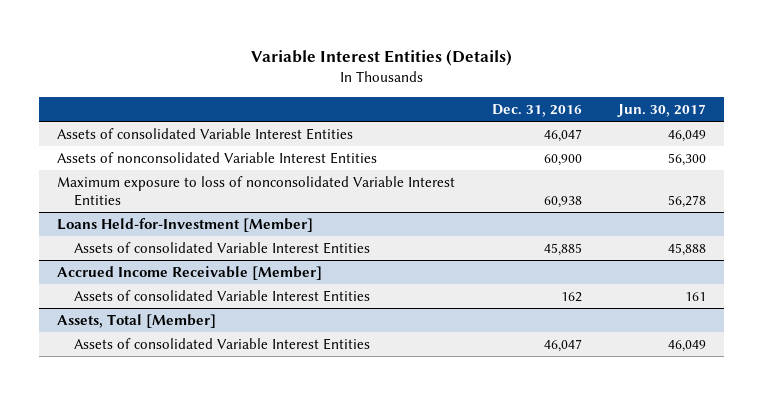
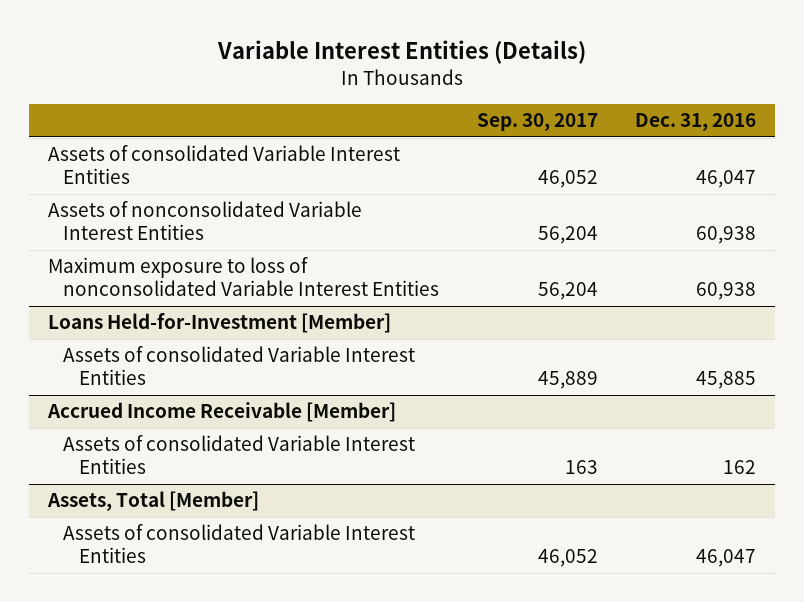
[617,103,707,117] Jun. 30, 2017 -> none
none -> [476,113,598,132] Sep. 30, 2017
[543,153,582,166] 60,900 -> [696,226,757,245] 60,938

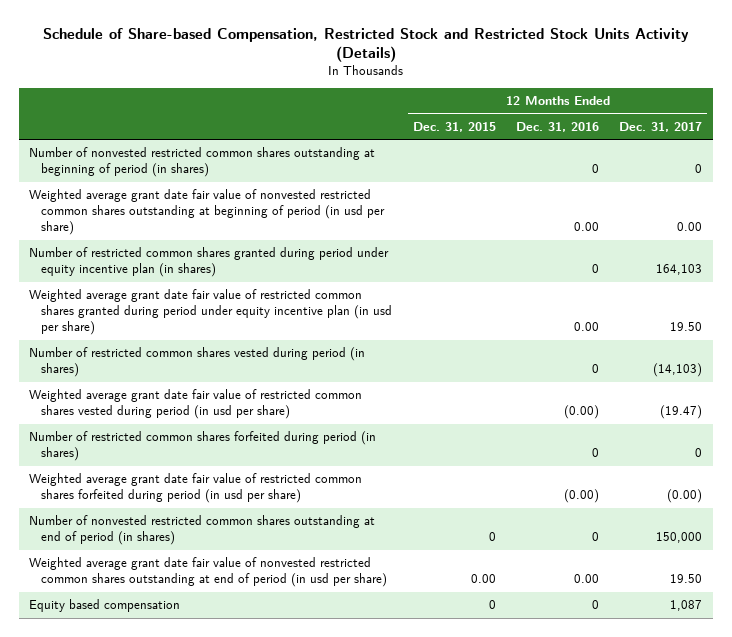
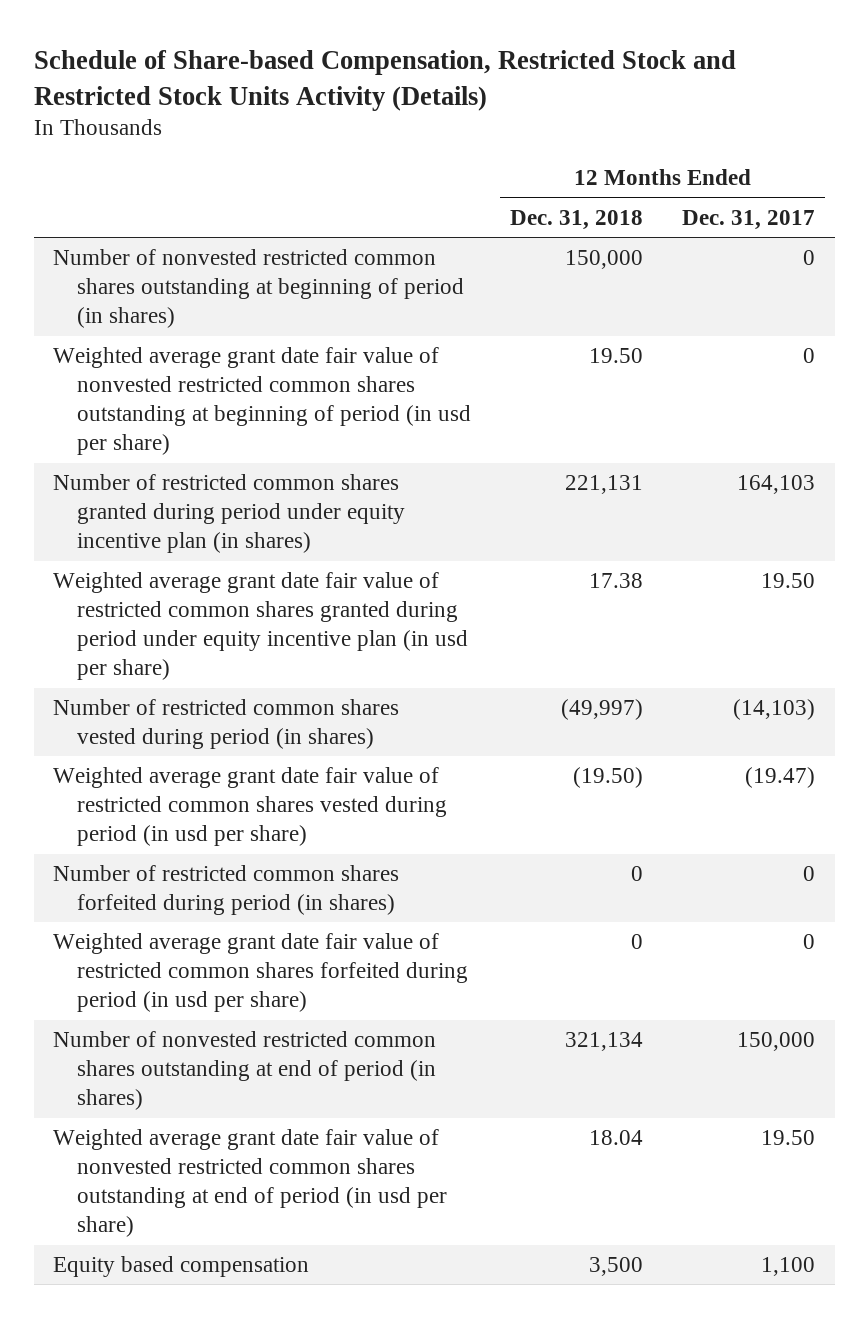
[412,121,496,132] Dec. 31, 2015 -> none
[516,121,600,132] Dec. 31, 2016 -> none
none -> [510,209,644,230] Dec. 31, 2018
[677,222,703,232] 0.00 -> [803,348,816,364] 0
[667,489,703,504] (0.00) -> [803,934,816,950] 0
[670,600,703,612] 1,087 -> [761,1257,816,1277] 1,100

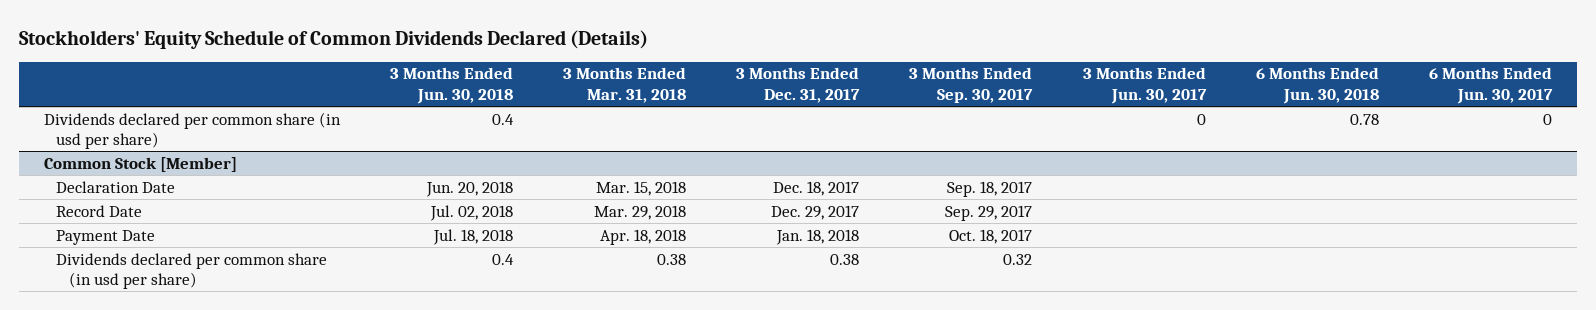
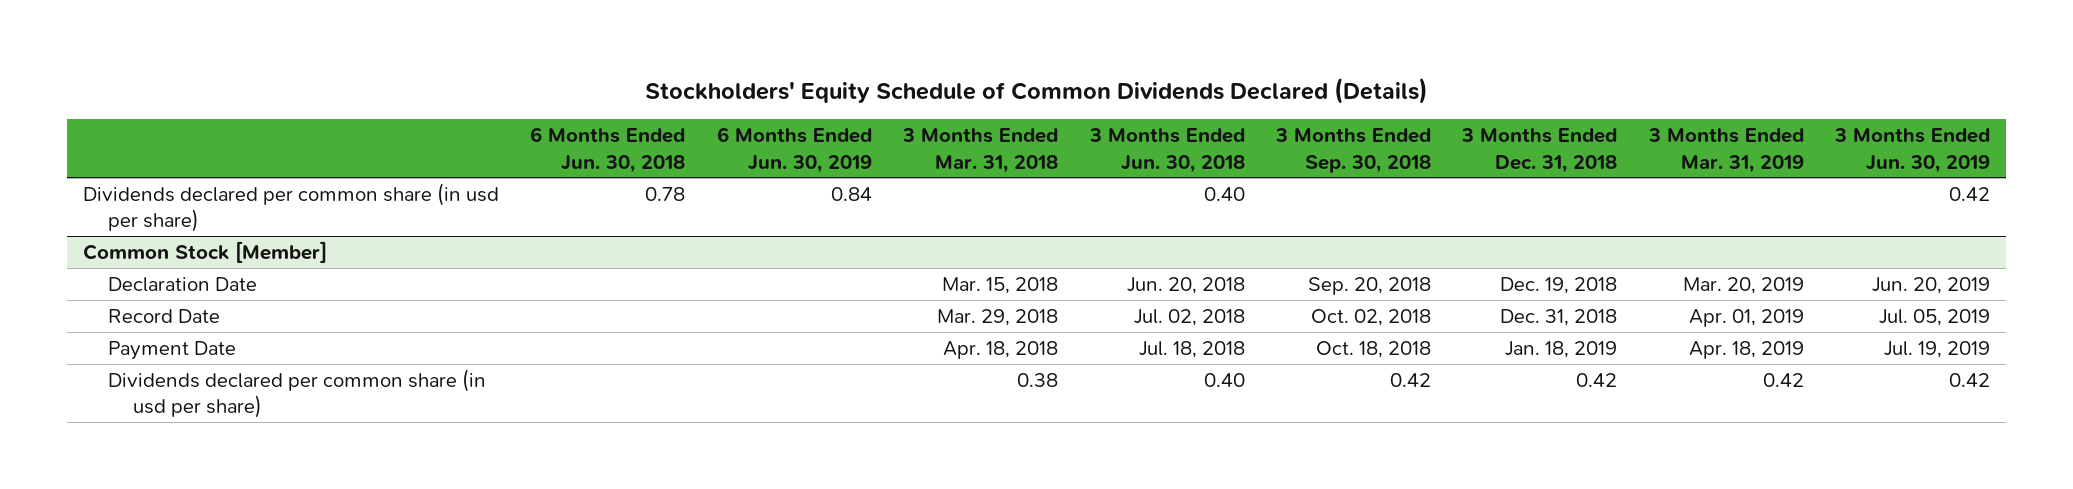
[736,67,861,103] 3 Months Ended Dec. 31, 2017 -> none
[909,67,1034,103] 3 Months Ended Sep. 30, 2017 -> none
[1082,67,1207,104] 3 Months Ended Jun. 30, 2017 -> none
[1428,67,1553,104] 6 Months Ended Jun. 30, 2017 -> none
none -> [716,127,872,173] 6 Months Ended Jun. 30, 2019
none -> [1275,128,1432,173] 3 Months Ended Sep. 30, 2018
none -> [1461,128,1618,173] 3 Months Ended Dec. 31, 2018
none -> [1647,128,1804,173] 3 Months Ended Mar. 31, 2019
none -> [1834,128,1991,173] 3 Months Ended Jun. 30, 2019
[492,113,515,125] 0.4 -> [1203,186,1245,201] 0.40
[492,253,515,265] 0.4 -> [1203,372,1245,387] 0.40

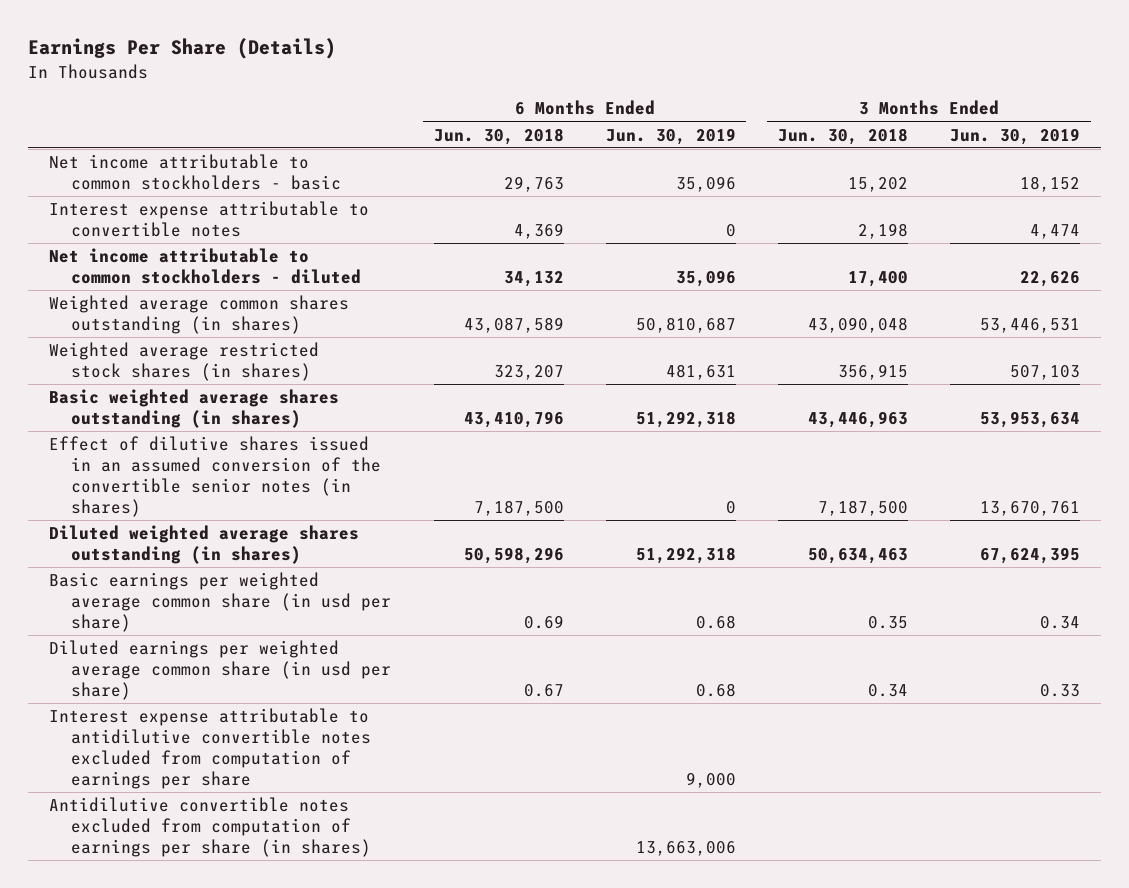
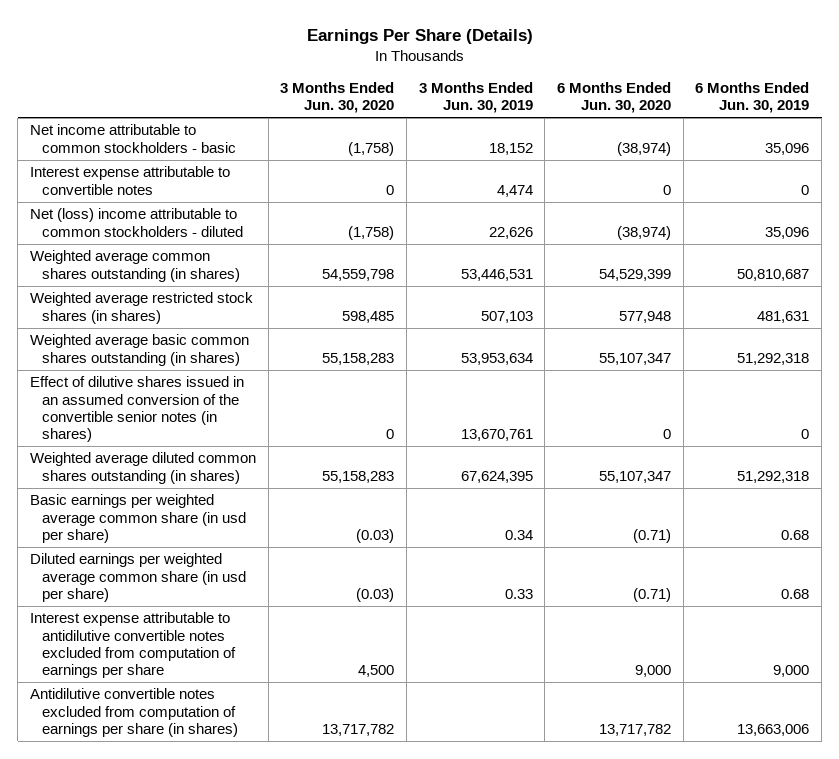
[433,127,564,145] Jun. 30, 2018 -> none
[777,127,908,145] Jun. 30, 2018 -> none
none -> [280,81,395,114] 3 Months Ended Jun. 30, 2020
none -> [557,81,672,114] 6 Months Ended Jun. 30, 2020
[48,248,362,285] Net income attributable to common stockholders - diluted -> [29,208,244,237] Net (loss) income attributable to common stockholders - diluted
[48,389,339,429] Basic weighted average shares outstanding (in shares) -> [29,334,249,366] Weighted average basic common shares outstanding (in shares)
[48,525,359,565] Diluted weighted average shares outstanding (in shares) -> [29,452,256,484] Weighted average diluted common shares outstanding (in shares)

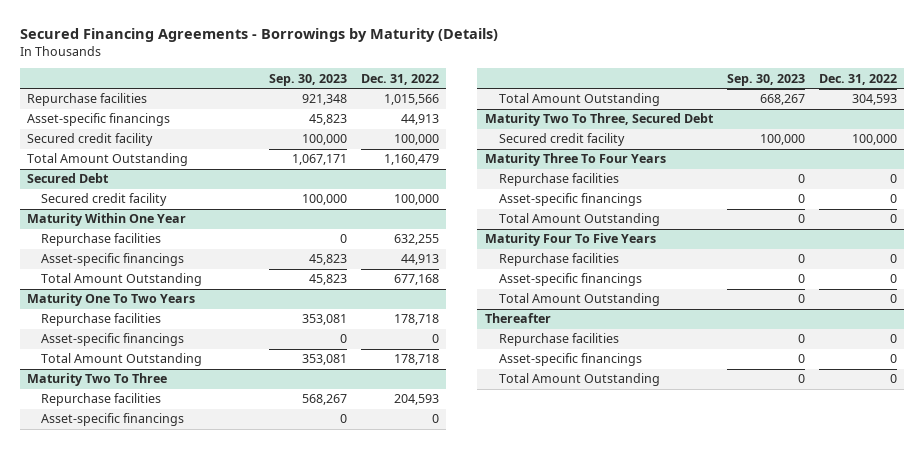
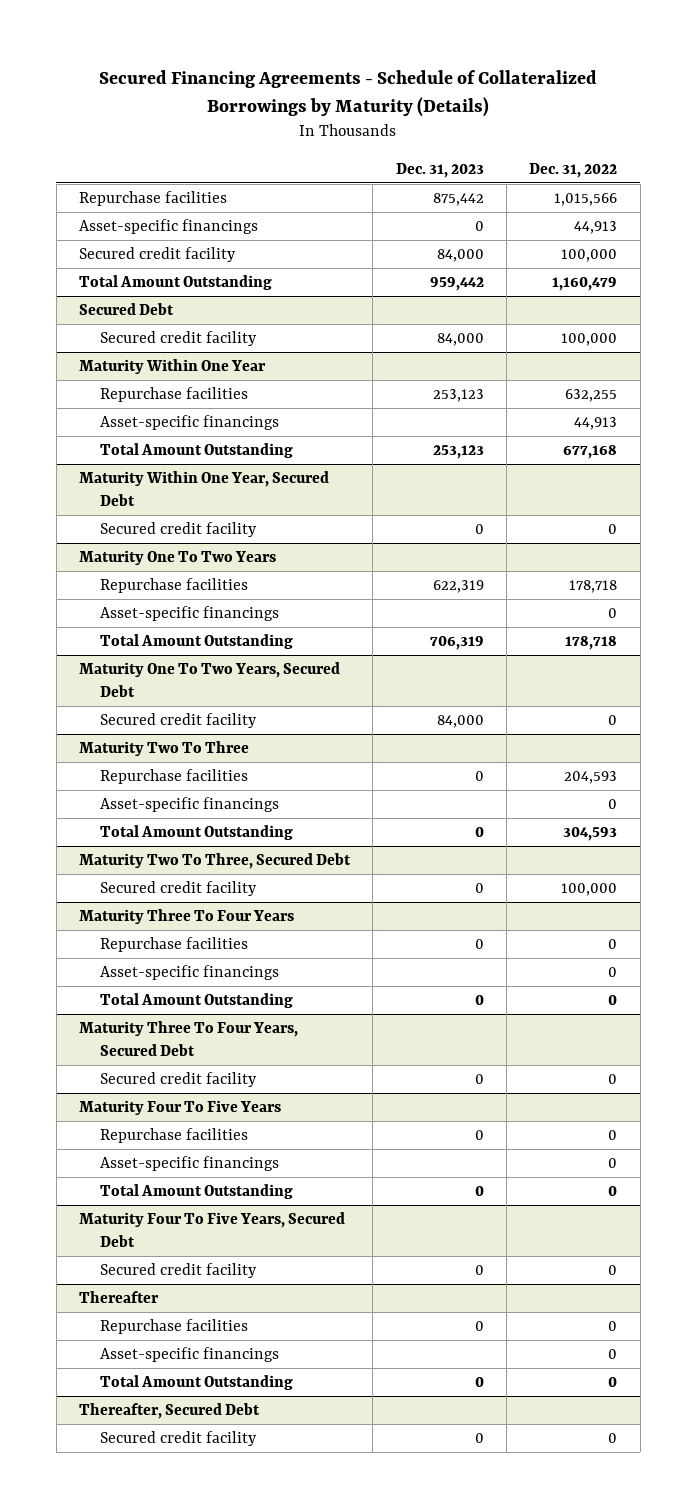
[19,27,498,42] Secured Financing Agreements - Borrowings by Maturity (Details) -> [99,70,598,117] Secured Financing Agreements - Schedule of Collateralized Borrowings by Maturity (Details)
[268,73,347,86] Sep. 30, 2023 -> none
none -> [395,162,484,178] Dec. 31, 2023
none -> [78,471,329,506] Maturity Within One Year, Secured Debt
none -> [99,522,257,538] Secured credit facility
none -> [78,662,340,697] Maturity One To Two Years, Secured Debt
none -> [99,713,257,729] Secured credit facility
none -> [78,1021,298,1056] Maturity Three To Four Years, Secured Debt
none -> [99,1072,257,1088] Secured credit facility
none -> [78,1212,345,1247] Maturity Four To Five Years, Secured Debt
none -> [99,1263,257,1279] Secured credit facility
none -> [78,1403,260,1420] Thereafter, Secured Debt
none -> [99,1431,257,1447] Secured credit facility

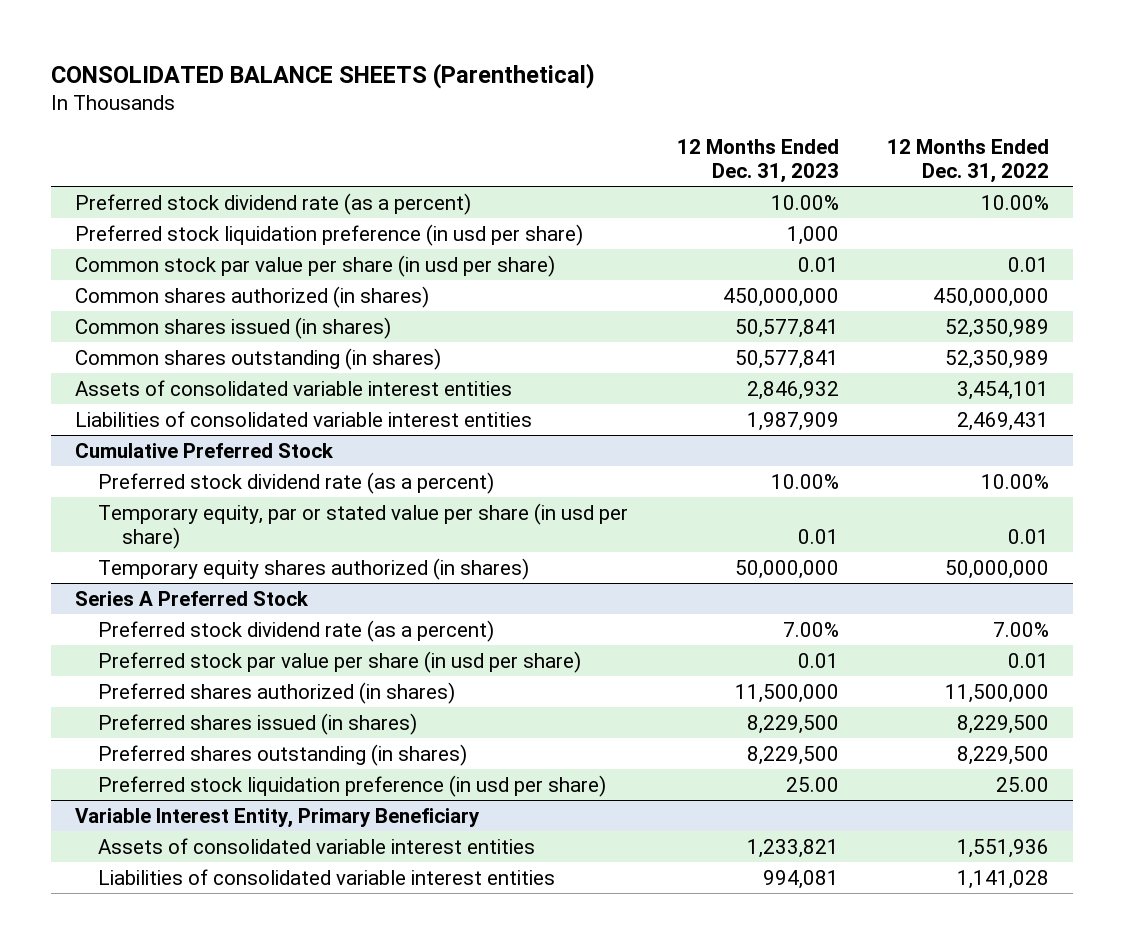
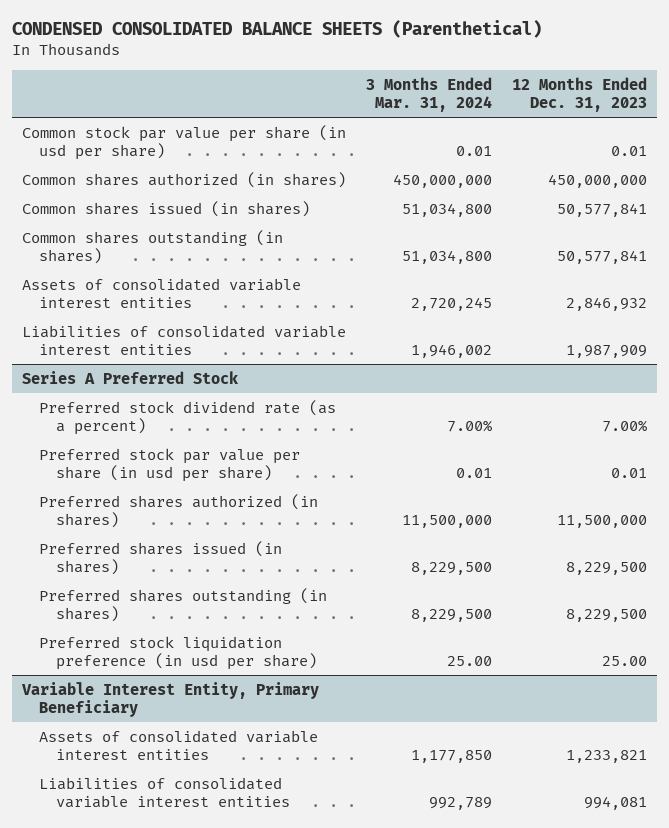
[50,62,595,89] CONSOLIDATED BALANCE SHEETS (Parenthetical) -> [12,20,543,39] CONDENSED CONSOLIDATED BALANCE SHEETS (Parenthetical)
[886,138,1049,184] 12 Months Ended Dec. 31, 2022 -> none
none -> [366,76,493,113] 3 Months Ended Mar. 31, 2024
[74,192,471,215] Preferred stock dividend rate (as a percent) -> none
[74,223,583,246] Preferred stock liquidation preference (in usd per share) -> none
[74,442,334,458] Cumulative Preferred Stock -> none
[98,471,495,494] Preferred stock dividend rate (as a percent) -> none
[98,502,629,550] Temporary equity, par or stated value per share (in usd per share) -> none
[98,557,530,580] Temporary equity shares authorized (in shares) -> none

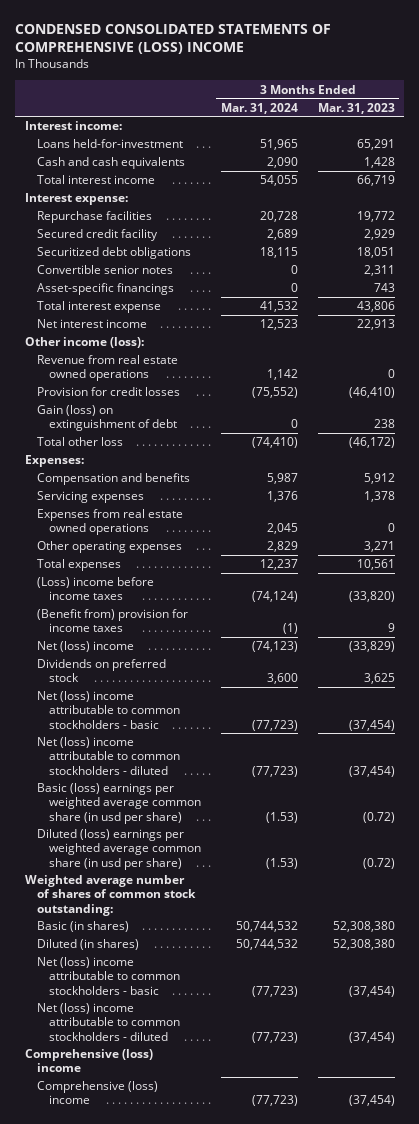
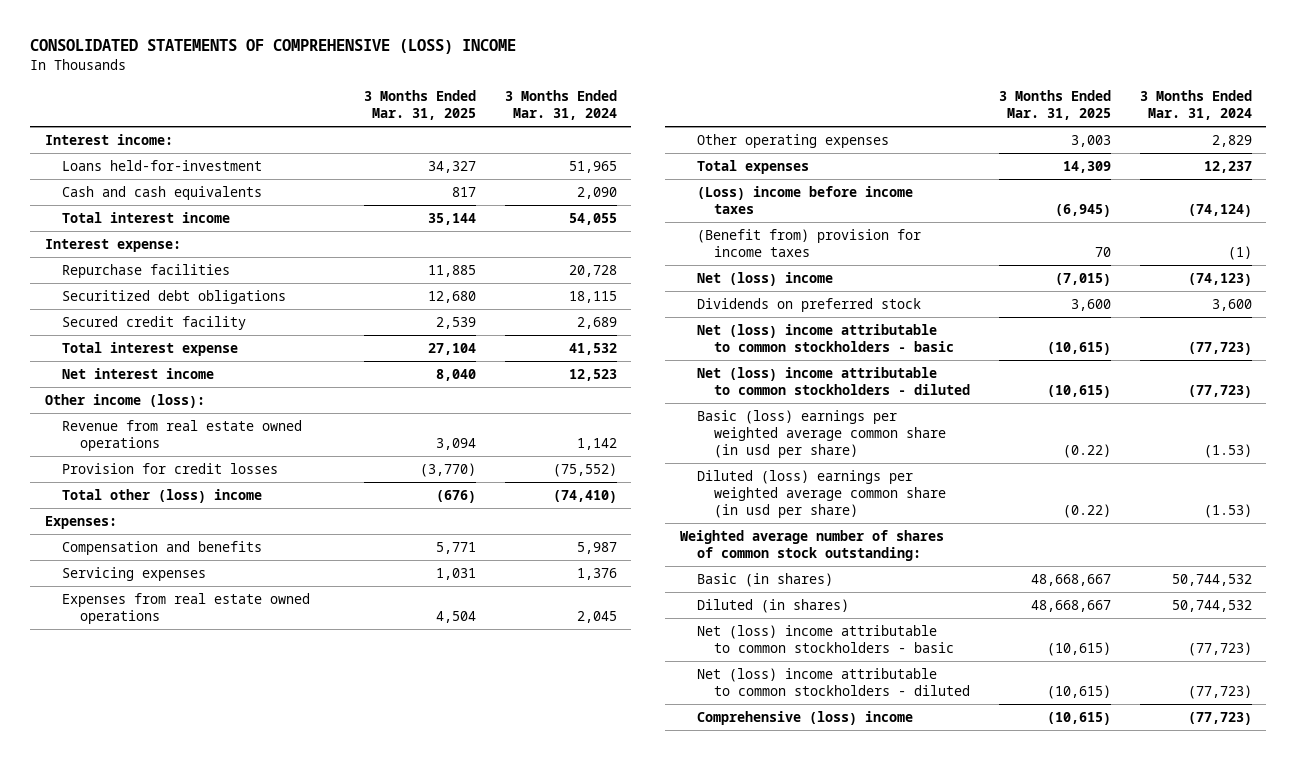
[14,23,331,55] CONDENSED CONSOLIDATED STATEMENTS OF COMPREHENSIVE (LOSS) INCOME -> [30,39,517,55] CONSOLIDATED STATEMENTS OF COMPREHENSIVE (LOSS) INCOME
[317,102,395,114] Mar. 31, 2023 -> none
none -> [364,90,477,121] 3 Months Ended Mar. 31, 2025
[36,265,173,275] Convertible senior notes -> none
[36,283,174,296] Asset-specific financings -> none
[36,229,158,242] Secured credit facility -> [62,316,247,331] Secured credit facility
[36,405,177,432] Gain (loss) on extinguishment of debt -> none
[36,437,123,447] Total other loss -> [62,489,263,504] Total other (loss) income
[24,1049,153,1073] Comprehensive (loss) income -> none

